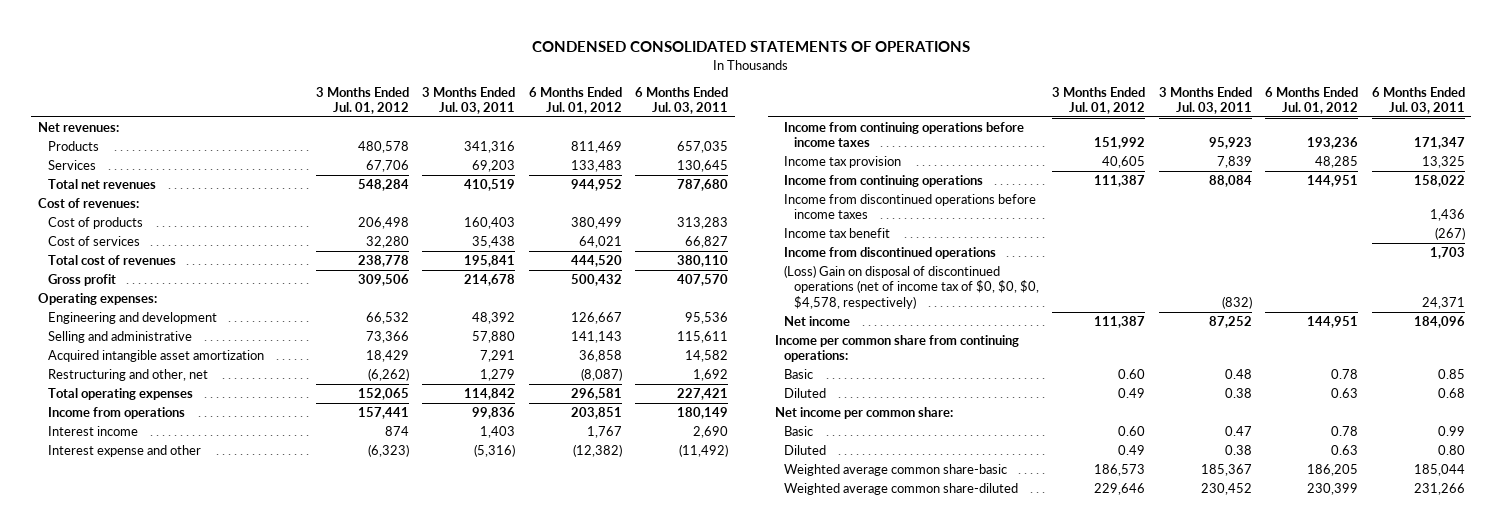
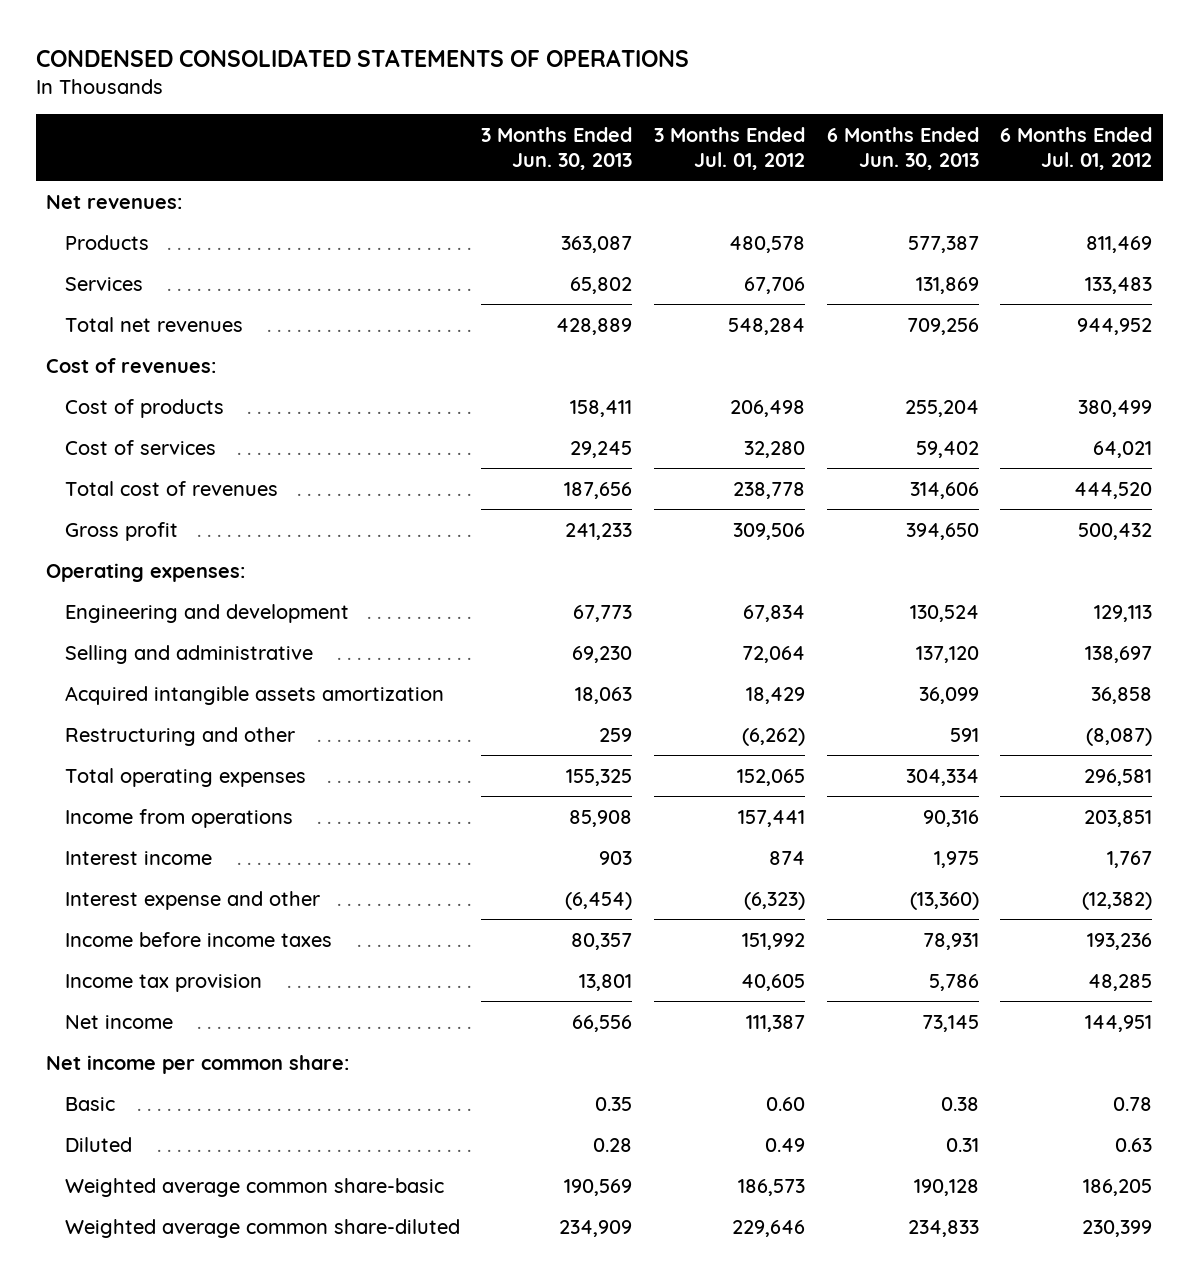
[422,86,516,115] 3 Months Ended Jul. 03, 2011 -> none
[635,86,729,115] 6 Months Ended Jul. 03, 2011 -> none
none -> [481,126,633,170] 3 Months Ended Jun. 30, 2013
none -> [826,126,979,170] 6 Months Ended Jun. 30, 2013
[365,312,409,325] 66,532 -> [743,604,806,622] 67,834
[570,312,622,325] 126,667 -> [1094,604,1153,622] 129,113
[365,331,409,344] 73,366 -> [742,645,806,663] 72,064
[570,331,622,344] 141,143 -> [1085,645,1153,663] 138,697
[47,350,264,363] Acquired intangible asset amortization -> [64,685,444,705] Acquired intangible assets amortization
[47,369,208,382] Restructuring and other, net -> [64,726,295,746] Restructuring and other
[784,122,1025,148] Income from continuing operations before income taxes -> [64,931,332,947] Income before income taxes
[784,175,984,188] Income from continuing operations -> none
[784,194,1037,220] Income from discontinued operations before income taxes -> none
[784,228,891,239] Income tax benefit -> none
[784,247,997,260] Income from discontinued operations -> none
[784,265,1039,309] (Loss) Gain on disposal of discontinued operations (net of income tax of $0, $0, $0, $4,578, respectively) -> none
[774,335,1019,363] Income per common share from continuing operations: -> none
[784,369,814,380] Basic -> none
[784,388,827,399] Diluted -> none

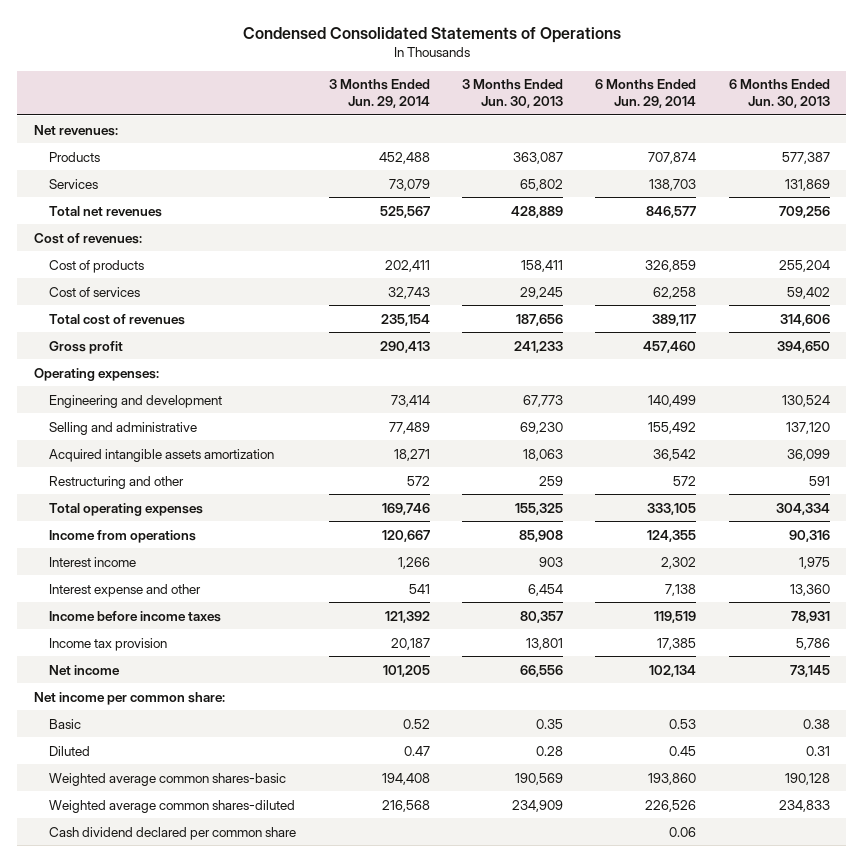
[35,48,689,67] CONDENSED CONSOLIDATED STATEMENTS OF OPERATIONS -> [242,26,621,43] Condensed Consolidated Statements of Operations
[654,126,806,170] 3 Months Ended Jul. 01, 2012 -> none
[1000,126,1153,170] 6 Months Ended Jul. 01, 2012 -> none
none -> [328,79,430,109] 3 Months Ended Jun. 29, 2014
none -> [595,79,697,109] 6 Months Ended Jun. 29, 2014
[565,891,633,910] (6,454) -> [528,583,564,596] 6,454
[909,891,979,910] (13,360) -> [789,583,830,596] 13,360
[64,1177,444,1197] Weighted average common share-basic -> [49,772,287,786] Weighted average common shares-basic
[64,1218,460,1238] Weighted average common share-diluted -> [49,799,296,813] Weighted average common shares-diluted
none -> [49,826,297,840] Cash dividend declared per common share

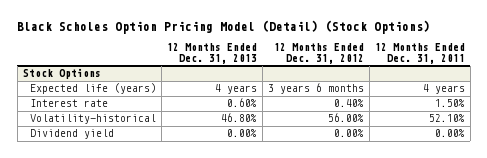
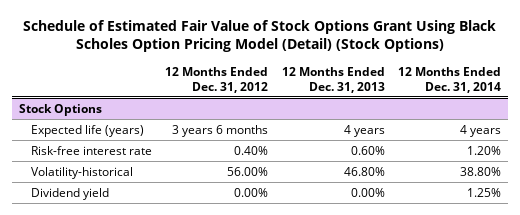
[17,19,431,34] Black Scholes Option Pricing Model (Detail) (Stock Options) -> [22,19,496,53] Schedule of Estimated Fair Value of Stock Options Grant Using Black Scholes Option Pricing Model (Detail) (Stock Options)
[374,42,465,65] 12 Months Ended Dec. 31, 2011 -> none
none -> [398,66,502,93] 12 Months Ended Dec. 31, 2014
[30,99,109,108] Interest rate -> [31,145,153,155] Risk-free interest rate

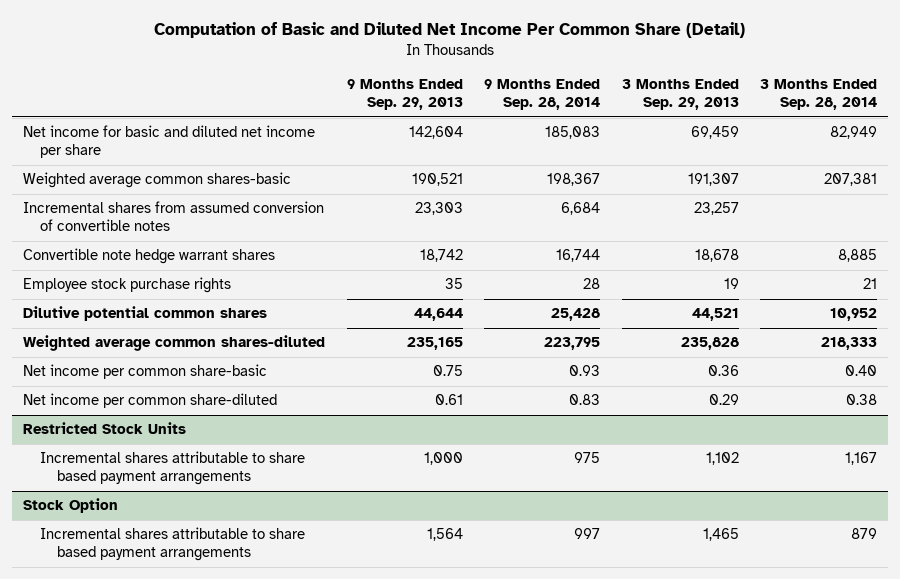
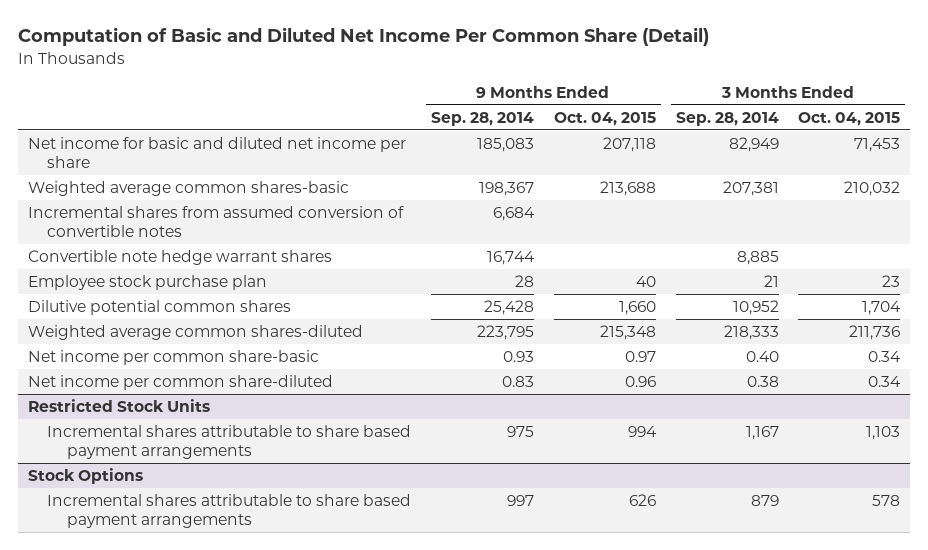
[346,79,463,111] 9 Months Ended Sep. 29, 2013 -> none
[621,79,739,111] 3 Months Ended Sep. 29, 2013 -> none
none -> [553,111,656,126] Oct. 04, 2015
none -> [798,111,901,126] Oct. 04, 2015
[23,277,232,294] Employee stock purchase rights -> [27,275,267,291] Employee stock purchase plan
[23,498,119,514] Stock Option -> [27,468,143,485] Stock Options

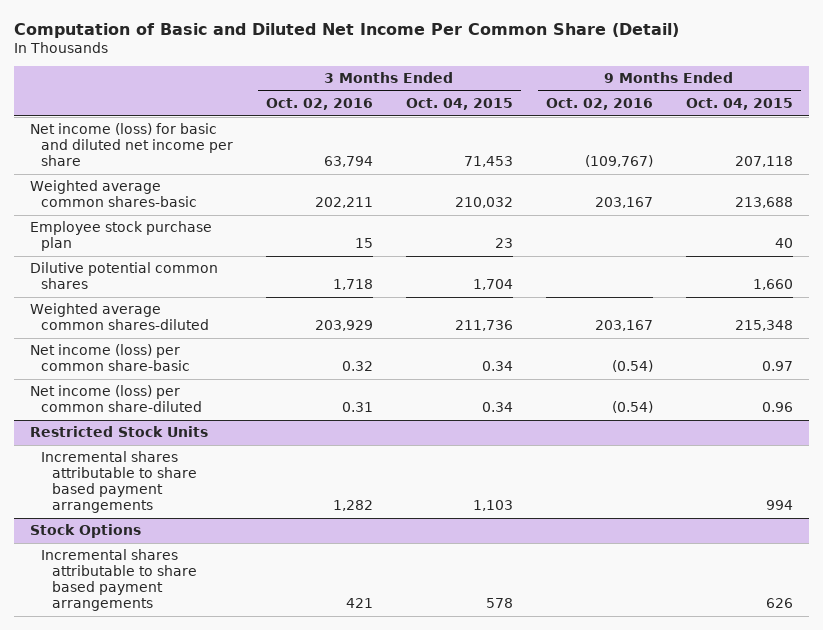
[431,111,535,126] Sep. 28, 2014 -> none
[675,111,779,126] Sep. 28, 2014 -> none
none -> [265,98,373,111] Oct. 02, 2016
none -> [545,98,653,111] Oct. 02, 2016
[27,137,406,169] Net income for basic and diluted net income per share -> [30,123,233,167] Net income (loss) for basic and diluted net income per share
[27,206,404,238] Incremental shares from assumed conversion of convertible notes -> none
[27,250,332,266] Convertible note hedge warrant shares -> none
[27,350,319,366] Net income per common share-basic -> [30,344,190,372] Net income (loss) per common share-basic
[27,375,333,391] Net income per common share-diluted -> [30,385,202,413] Net income (loss) per common share-diluted

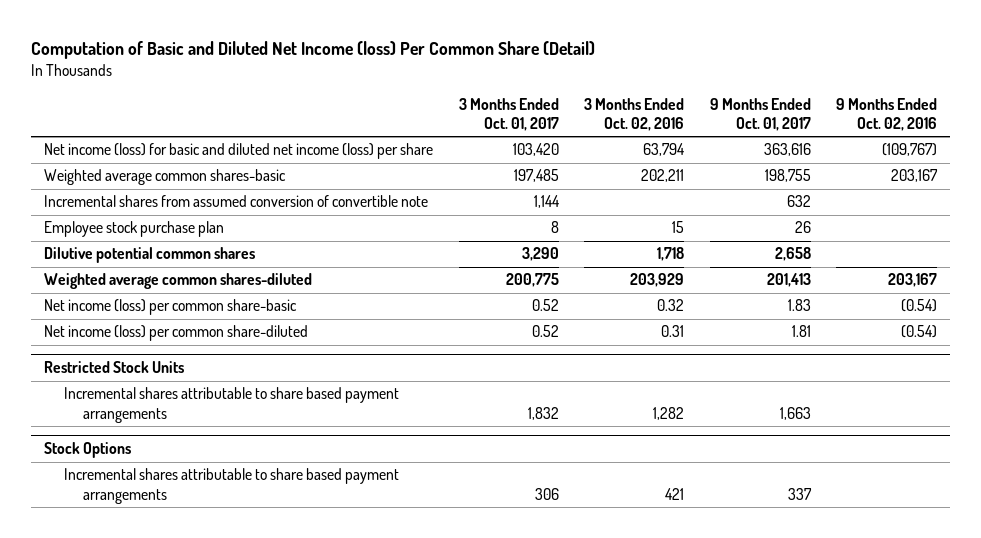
[13,22,679,38] Computation of Basic and Diluted Net Income Per Common Share (Detail) -> [31,41,596,60] Computation of Basic and Diluted Net Income (loss) Per Common Share (Detail)
[405,98,513,111] Oct. 04, 2015 -> none
[685,98,793,111] Oct. 04, 2015 -> none
none -> [458,97,559,132] 3 Months Ended Oct. 01, 2017
none -> [709,97,811,132] 9 Months Ended Oct. 01, 2017
[30,123,233,167] Net income (loss) for basic and diluted net income per share -> [44,143,434,160] Net income (loss) for basic and diluted net income (loss) per share
none -> [44,195,429,208] Incremental shares from assumed conversion of convertible note

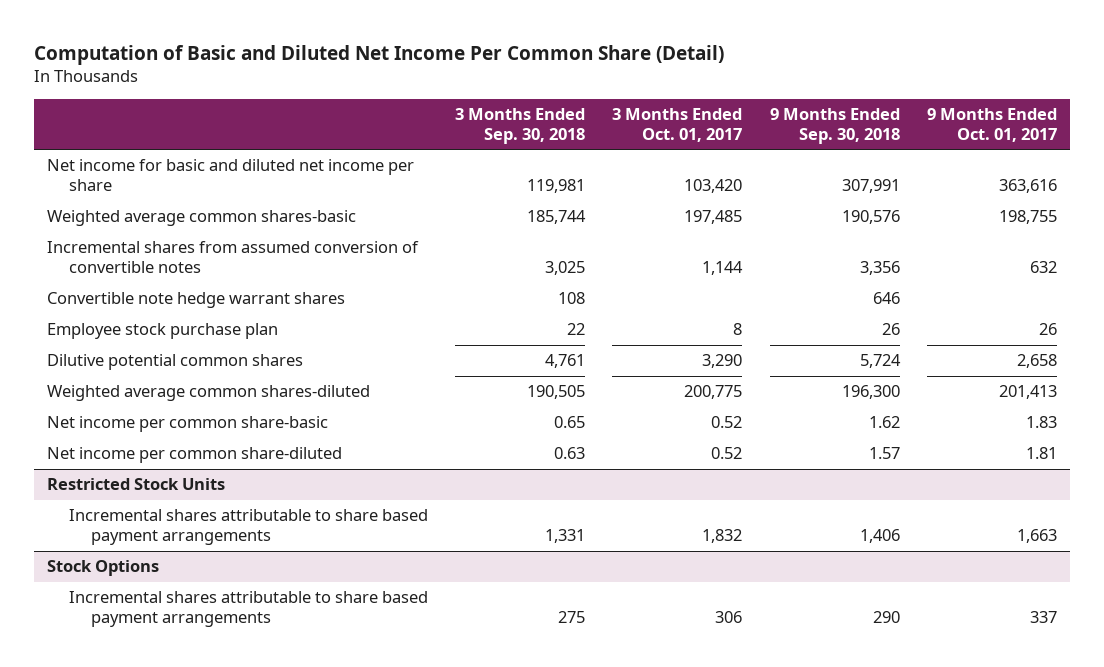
[31,41,596,60] Computation of Basic and Diluted Net Income (loss) Per Common Share (Detail) -> [33,44,724,65] Computation of Basic and Diluted Net Income Per Common Share (Detail)
[584,97,685,132] 3 Months Ended Oct. 02, 2016 -> none
[836,97,938,132] 9 Months Ended Oct. 02, 2016 -> none
none -> [455,107,586,144] 3 Months Ended Sep. 30, 2018
none -> [769,107,900,144] 9 Months Ended Sep. 30, 2018
[44,143,434,160] Net income (loss) for basic and diluted net income (loss) per share -> [47,159,415,192] Net income for basic and diluted net income per share
[44,195,429,208] Incremental shares from assumed conversion of convertible note -> [47,241,420,274] Incremental shares from assumed conversion of convertible notes
none -> [47,292,346,309] Convertible note hedge warrant shares
[44,299,298,316] Net income (loss) per common share-basic -> [47,416,329,433] Net income per common share-basic
[44,325,309,342] Net income (loss) per common share-diluted -> [47,447,343,464] Net income per common share-diluted

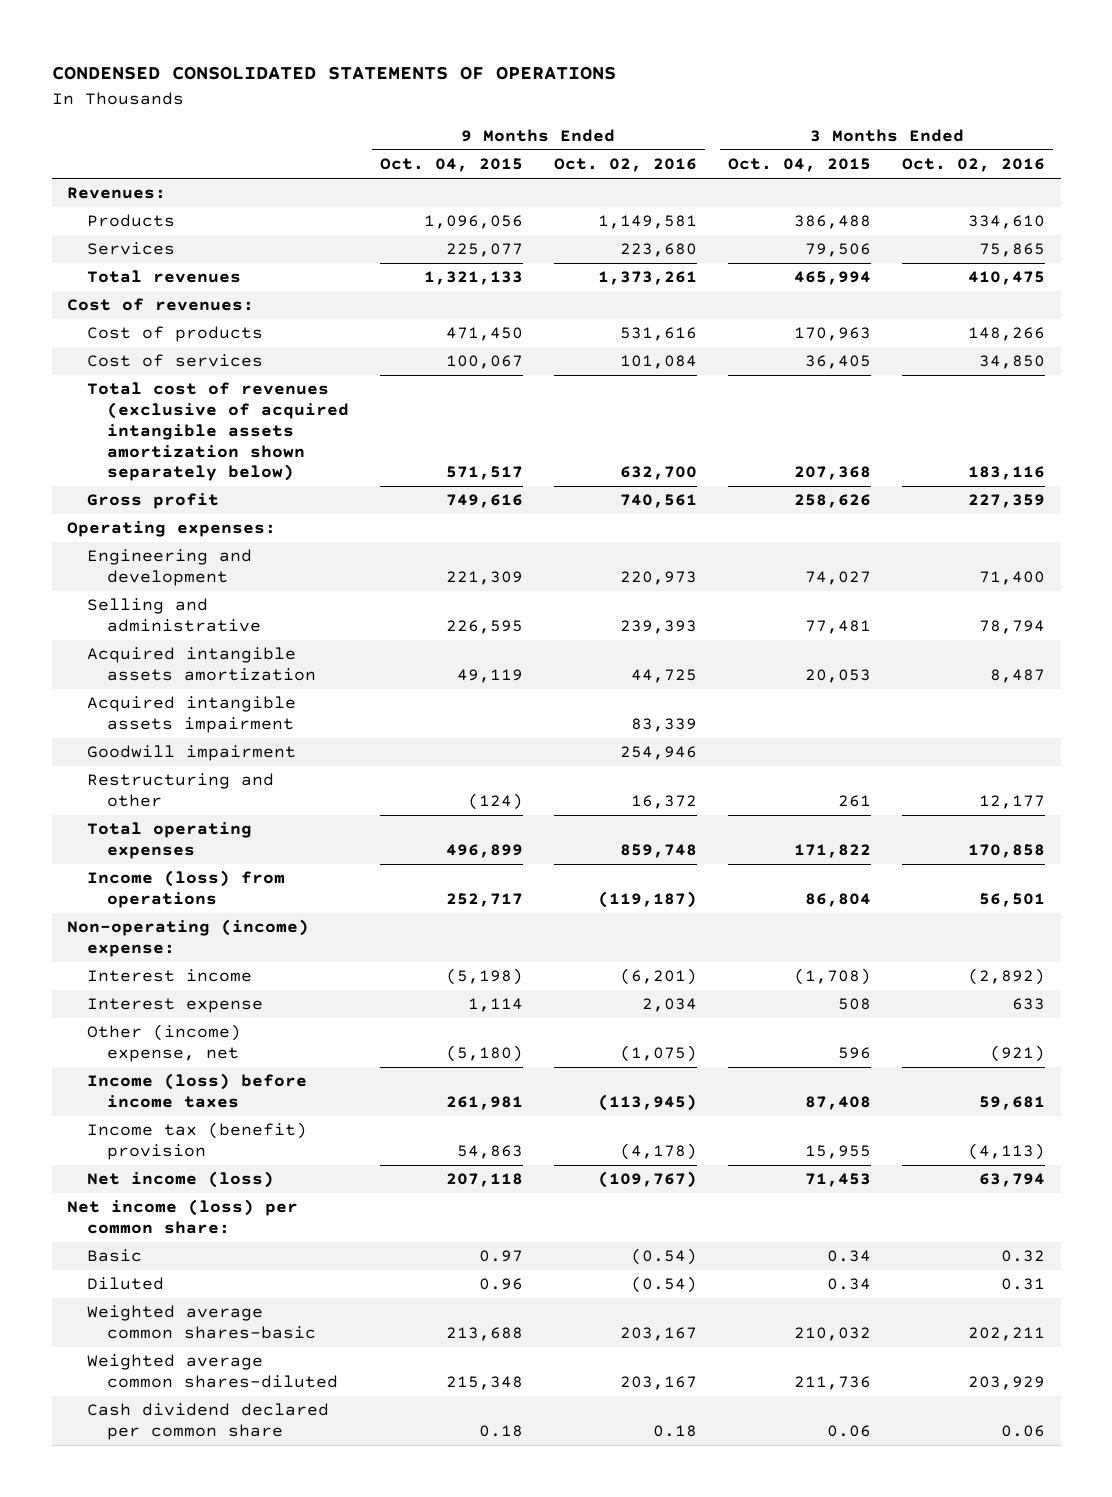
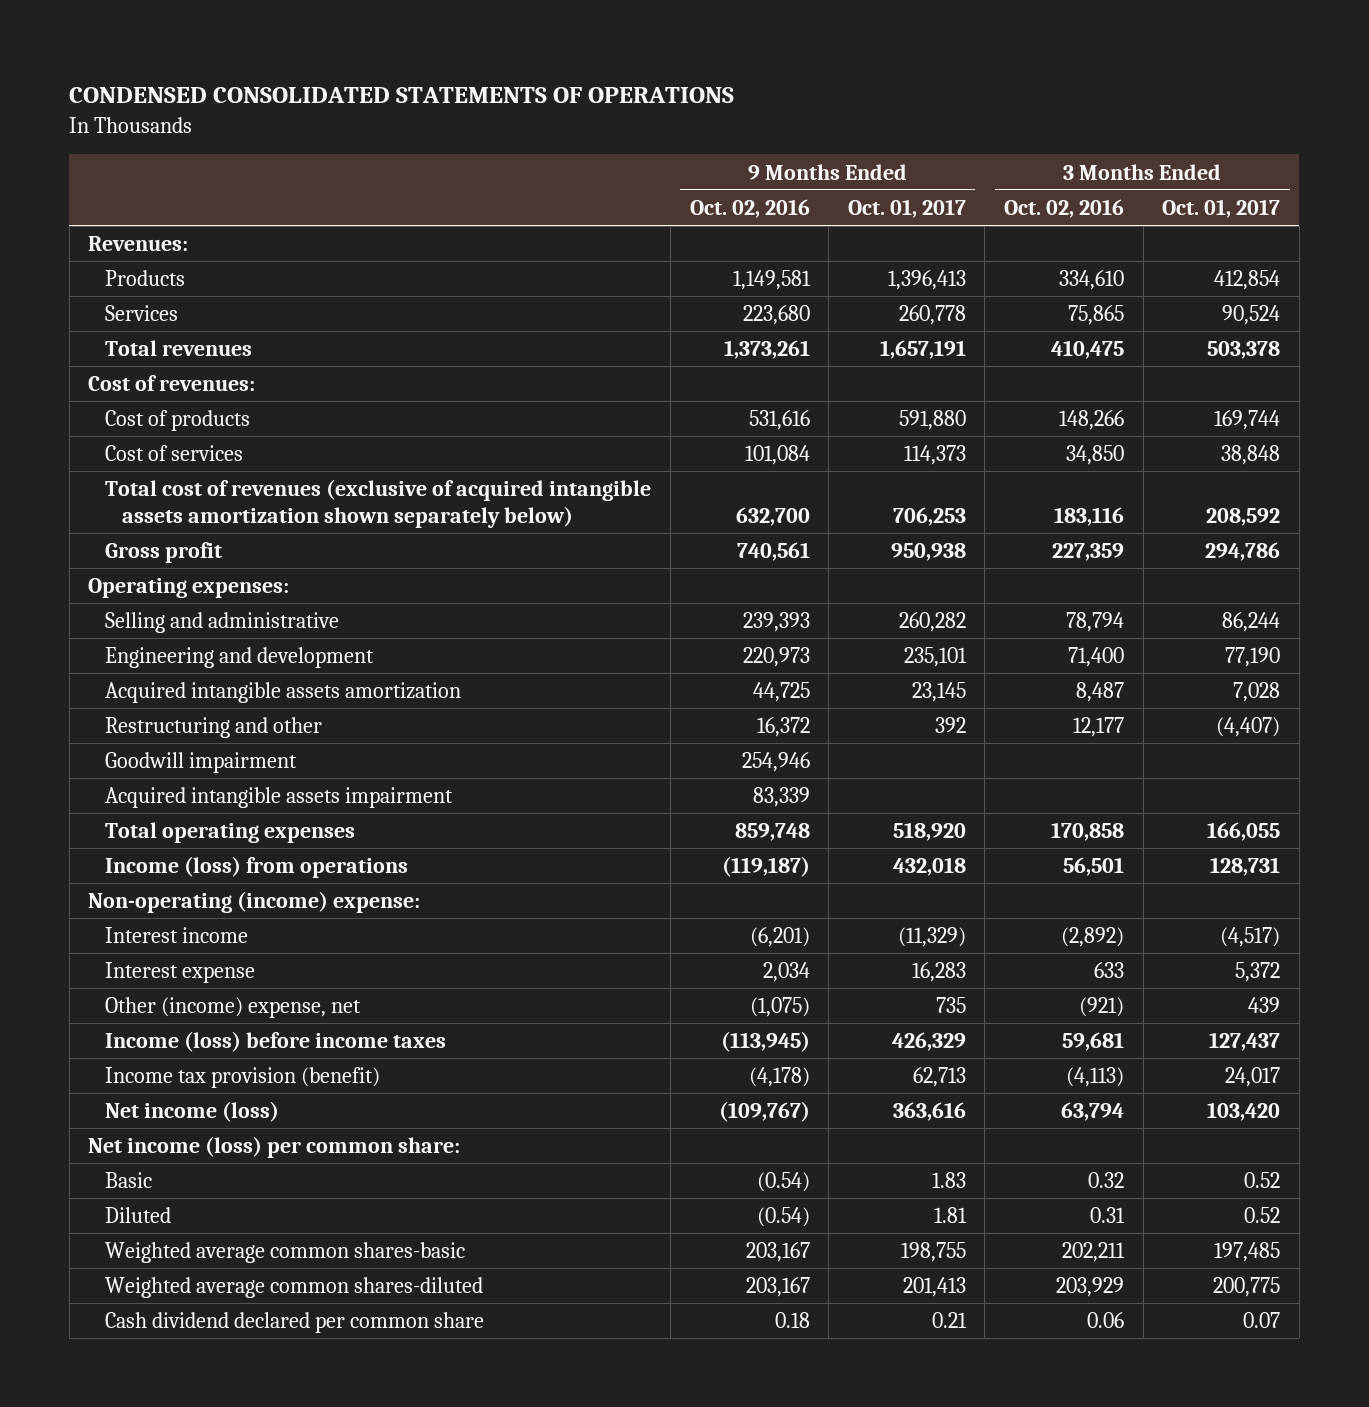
[379,158,523,173] Oct. 04, 2015 -> none
[728,158,872,173] Oct. 04, 2015 -> none
none -> [847,198,966,218] Oct. 01, 2017
none -> [1162,198,1281,218] Oct. 01, 2017
[87,549,253,587] Engineering and development -> [105,647,375,669] Engineering and development
[87,745,297,762] Goodwill impairment -> [105,752,298,774] Goodwill impairment
[87,696,297,734] Acquired intangible assets impairment -> [105,787,454,809] Acquired intangible assets impairment
[87,1122,308,1161] Income tax (benefit) provision -> [105,1067,381,1089] Income tax provision (benefit)

